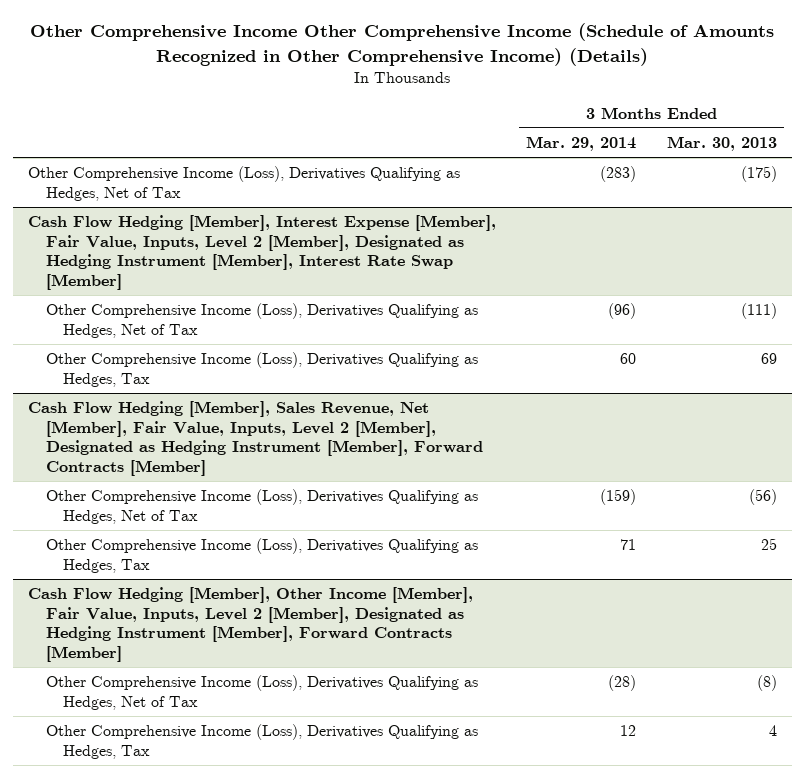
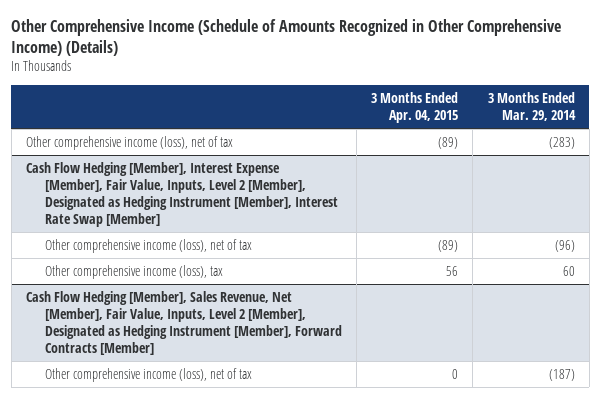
[30,23,775,66] Other Comprehensive Income Other Comprehensive Income (Schedule of Amounts Recognized in Other Comprehensive Income) (Details) -> [11,19,562,57] Other Comprehensive Income (Schedule of Amounts Recognized in Other Comprehensive Income) (Details)
[666,136,777,152] Mar. 30, 2013 -> none
none -> [371,91,459,123] 3 Months Ended Apr. 04, 2015
[28,166,461,201] Other Comprehensive Income (Loss), Derivatives Qualifying as Hedges, Net of Tax -> [26,135,234,150] Other comprehensive income (loss), net of tax
[45,303,478,338] Other Comprehensive Income (Loss), Derivatives Qualifying as Hedges, Net of Tax -> [44,238,252,253] Other comprehensive income (loss), net of tax
[45,352,478,387] Other Comprehensive Income (Loss), Derivatives Qualifying as Hedges, Tax -> [44,264,223,279] Other comprehensive income (loss), tax
[45,538,478,573] Other Comprehensive Income (Loss), Derivatives Qualifying as Hedges, Tax -> none
[28,587,474,662] Cash Flow Hedging [Member], Other Income [Member], Fair Value, Inputs, Level 2 [Member], Designated as Hedging Instrument [Member], Forward Contracts [Member] -> none
[45,675,478,710] Other Comprehensive Income (Loss), Derivatives Qualifying as Hedges, Net of Tax -> none
[45,724,478,759] Other Comprehensive Income (Loss), Derivatives Qualifying as Hedges, Tax -> none
[45,489,478,524] Other Comprehensive Income (Loss), Derivatives Qualifying as Hedges, Net of Tax -> [44,367,252,382] Other comprehensive income (loss), net of tax
[600,489,637,506] (159) -> [548,368,575,381] (187)

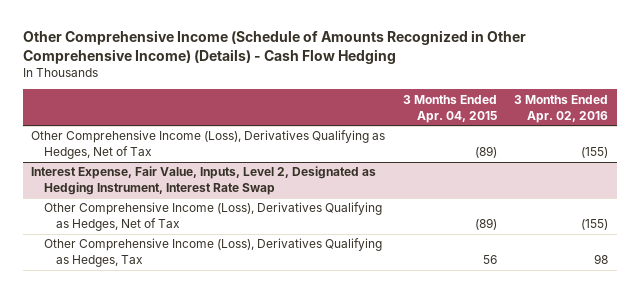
[11,19,562,57] Other Comprehensive Income (Schedule of Amounts Recognized in Other Comprehensive Income) (Details) -> [22,29,526,64] Other Comprehensive Income (Schedule of Amounts Recognized in Other Comprehensive Income) (Details) - Cash Flow Hedging
[487,91,576,121] 3 Months Ended Mar. 29, 2014 -> none
none -> [514,94,609,123] 3 Months Ended Apr. 02, 2016
[26,290,342,356] Cash Flow Hedging [Member], Sales Revenue, Net [Member], Fair Value, Inputs, Level 2 [Member], Designated as Hedging Instrument [Member], Forward Contracts [Member] -> none
[44,367,252,382] Other comprehensive income (loss), net of tax -> none
[26,135,234,150] Other comprehensive income (loss), net of tax -> [31,130,386,160] Other Comprehensive Income (Loss), Derivatives Qualifying as Hedges, Net of Tax
[26,161,338,228] Cash Flow Hedging [Member], Interest Expense [Member], Fair Value, Inputs, Level 2 [Member], Designated as Hedging Instrument [Member], Interest Rate Swap [Member] -> [31,166,377,196] Interest Expense, Fair Value, Inputs, Level 2, Designated as Hedging Instrument, Interest Rate Swap
[44,238,252,253] Other comprehensive income (loss), net of tax -> [43,202,382,232] Other Comprehensive Income (Loss), Derivatives Qualifying as Hedges, Net of Tax
[44,264,223,279] Other comprehensive income (loss), tax -> [43,238,382,268] Other Comprehensive Income (Loss), Derivatives Qualifying as Hedges, Tax

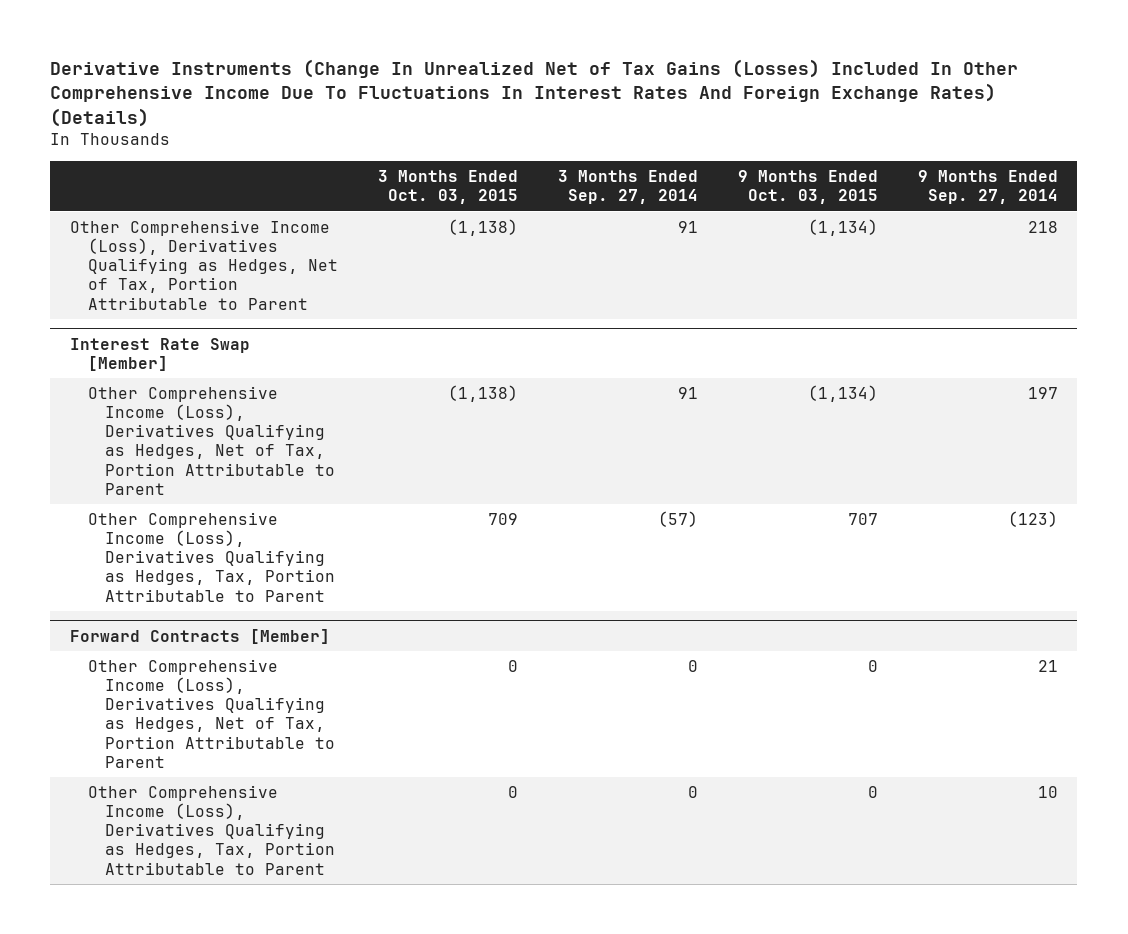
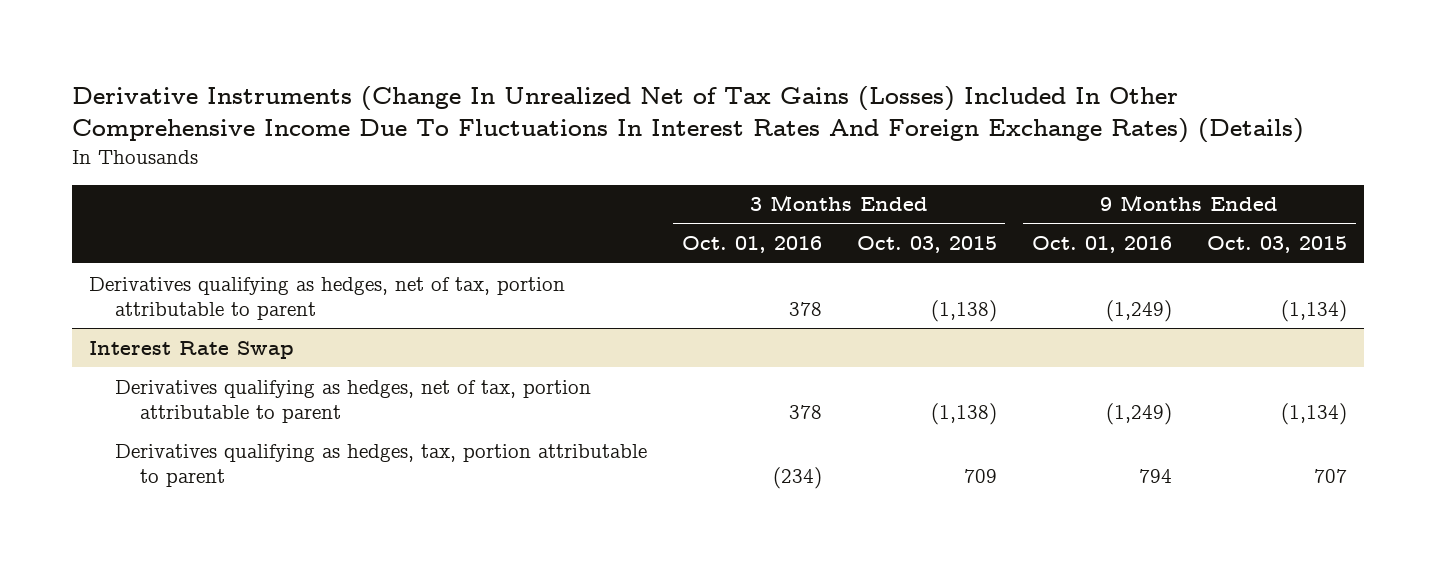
[557,170,698,205] 3 Months Ended Sep. 27, 2014 -> none
[917,170,1058,205] 9 Months Ended Sep. 27, 2014 -> none
none -> [681,236,822,254] Oct. 01, 2016
none -> [1031,236,1172,254] Oct. 01, 2016
[70,628,331,644] Forward Contracts [Member] -> none
[87,659,336,768] Other Comprehensive Income (Loss), Derivatives Qualifying as Hedges, Net of Tax, Portion Attributable to Parent -> none
[87,785,336,875] Other Comprehensive Income (Loss), Derivatives Qualifying as Hedges, Tax, Portion Attributable to Parent -> none
[70,220,338,310] Other Comprehensive Income (Loss), Derivatives Qualifying as Hedges, Net of Tax, Portion Attributable to Parent -> [89,276,566,320] Derivatives qualifying as hedges, net of tax, portion attributable to parent
[70,337,251,371] Interest Rate Swap [Member] -> [89,340,295,359] Interest Rate Swap
[87,386,336,495] Other Comprehensive Income (Loss), Derivatives Qualifying as Hedges, Net of Tax, Portion Attributable to Parent -> [114,379,591,423] Derivatives qualifying as hedges, net of tax, portion attributable to parent
[87,512,336,602] Other Comprehensive Income (Loss), Derivatives Qualifying as Hedges, Tax, Portion Attributable to Parent -> [114,443,647,487] Derivatives qualifying as hedges, tax, portion attributable to parent

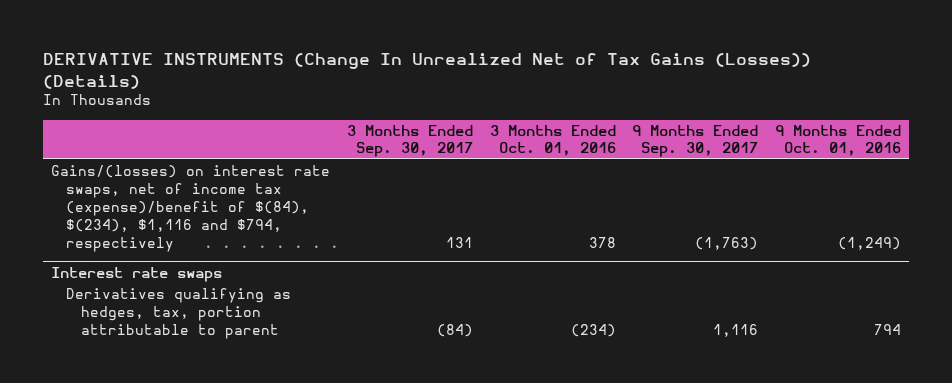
[71,85,1304,143] Derivative Instruments (Change In Unrealized Net of Tax Gains (Losses) Included In Other Comprehensive Income Due To Fluctuations In Interest Rates And Foreign Exchange Rates) (Details) -> [42,52,811,89] DERIVATIVE INSTRUMENTS (Change In Unrealized Net of Tax Gains (Losses)) (Details)
[856,236,997,254] Oct. 03, 2015 -> none
[1206,236,1347,254] Oct. 03, 2015 -> none
none -> [346,124,473,158] 3 Months Ended Sep. 30, 2017
none -> [632,124,759,158] 9 Months Ended Sep. 30, 2017
[114,379,591,423] Derivatives qualifying as hedges, net of tax, portion attributable to parent -> none
[89,276,566,320] Derivatives qualifying as hedges, net of tax, portion attributable to parent -> [51,165,331,252] Gains/(losses) on interest rate swaps, net of income tax (expense)/benefit of $(84), $(234), $1,116 and $794, respectively
[89,340,295,359] Interest Rate Swap -> [51,266,223,282] Interest rate swaps

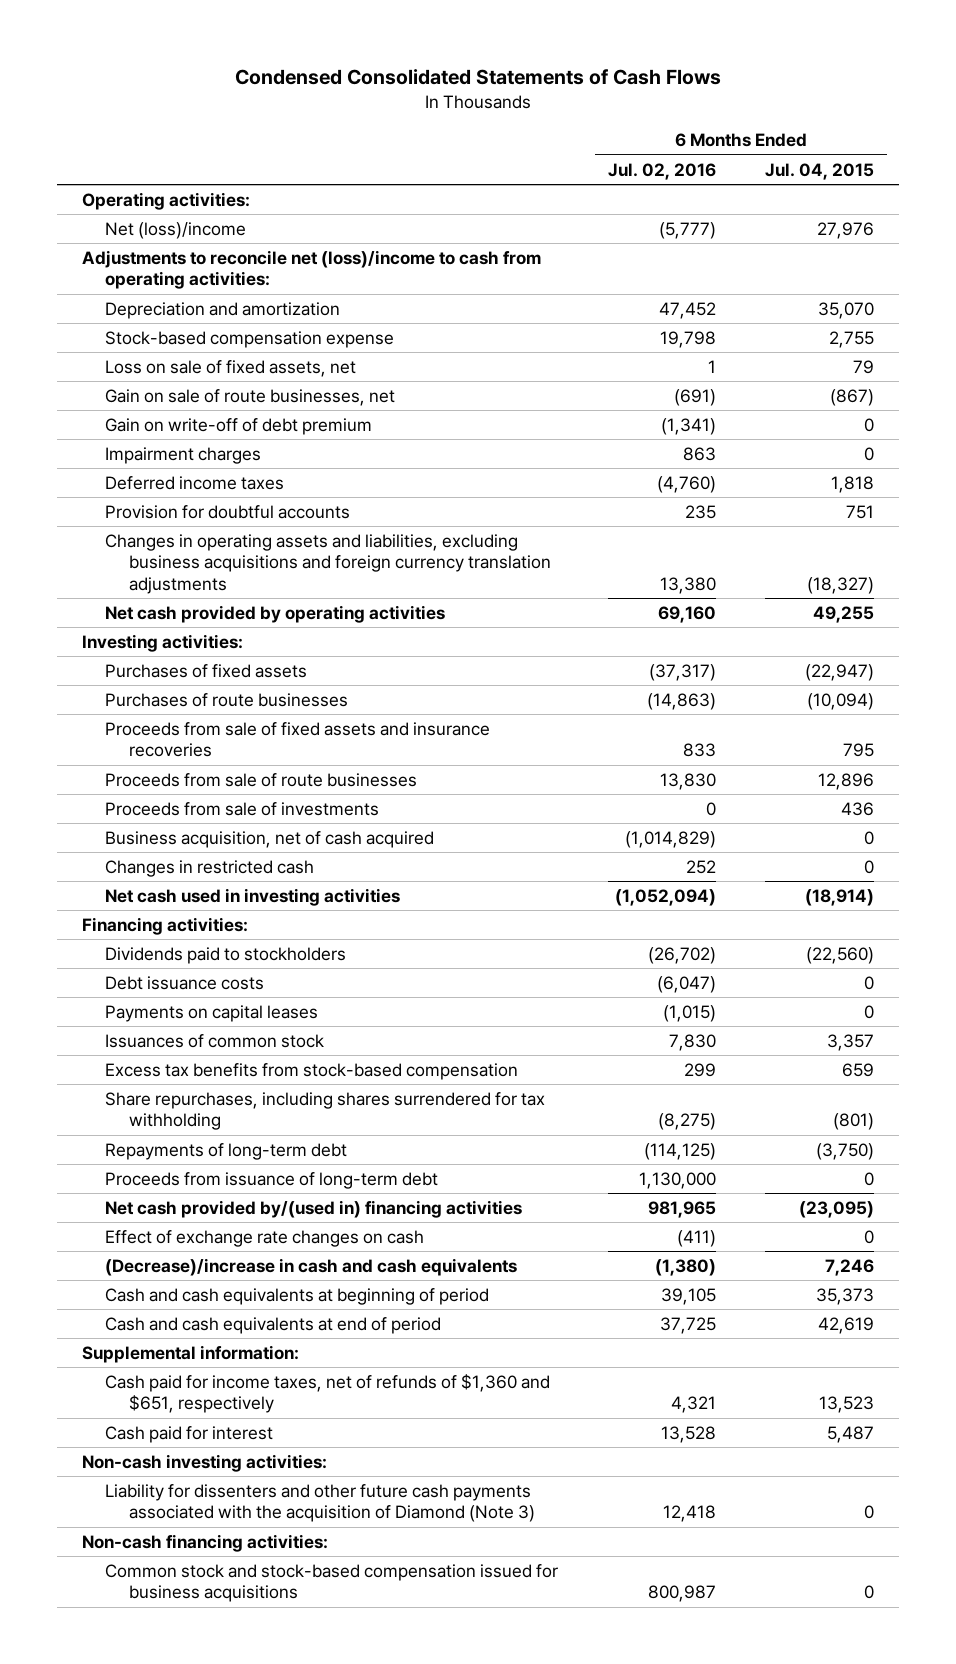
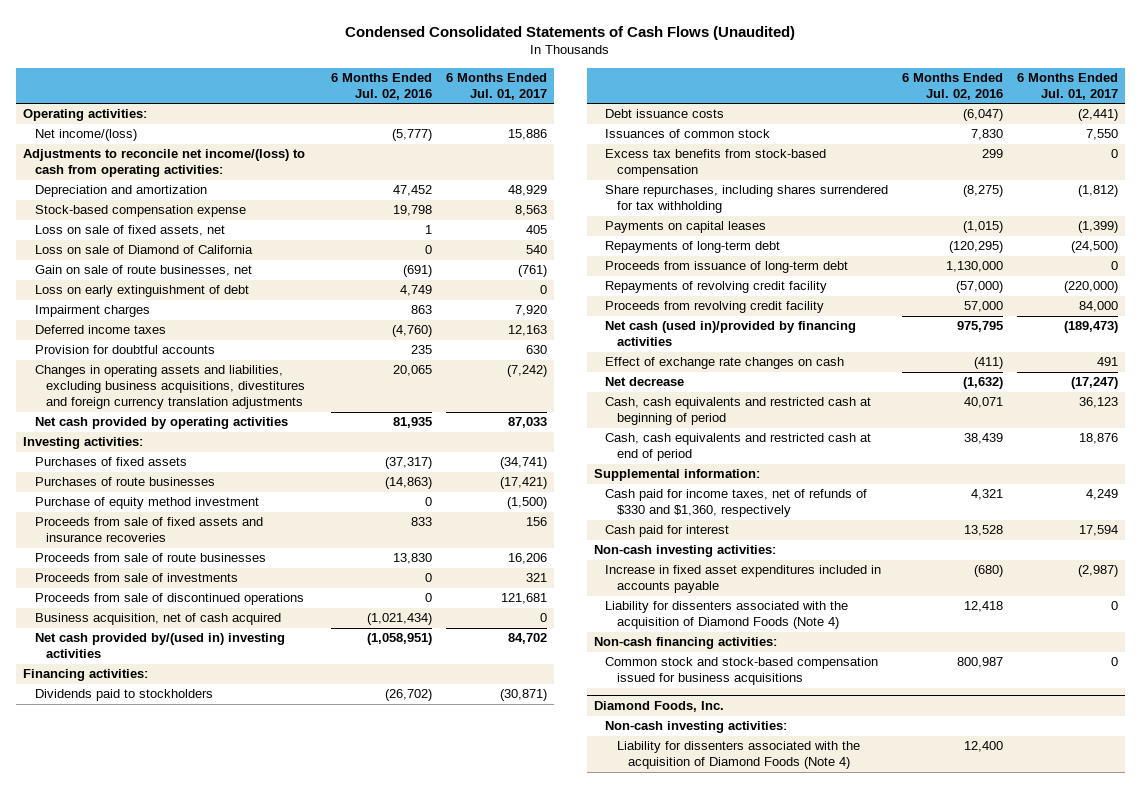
[235,69,722,86] Condensed Consolidated Statements of Cash Flows -> [345,25,796,40] Condensed Consolidated Statements of Cash Flows (Unaudited)
[765,162,875,180] Jul. 04, 2015 -> none
none -> [446,73,548,100] 6 Months Ended Jul. 01, 2017
[105,221,247,239] Net (loss)/income -> [34,129,137,142] Net income/(loss)
[81,249,541,290] Adjustments to reconcile net (loss)/income to cash from operating activities: -> [23,149,306,178] Adjustments to reconcile net income/(loss) to cash from operating activities:
none -> [34,245,253,255] Loss on sale of Diamond of California
[105,417,373,435] Gain on write-off of debt premium -> none
none -> [34,285,249,298] Loss on early extinguishment of debt
[105,533,551,594] Changes in operating assets and liabilities, excluding business acquisitions and foreign currency translation adjustments -> [34,365,306,410] Changes in operating assets and liabilities, excluding business acquisitions, divestitures and foreign currency translation adjustments
[659,576,716,594] 13,380 -> [393,365,433,377] 20,065
[657,605,716,623] 69,160 -> [393,417,433,429] 81,935
none -> [34,497,259,510] Purchase of equity method investment
[105,859,315,877] Changes in restricted cash -> none
none -> [34,593,304,606] Proceeds from sale of discontinued operations
[624,830,716,848] (1,014,829) -> [367,613,433,626] (1,021,434)
[105,887,401,906] Net cash used in investing activities -> [34,633,285,659] Net cash provided by/(used in) investing activities
[614,888,716,906] (1,052,094) -> [367,633,433,646] (1,058,951)
[105,1004,319,1022] Payments on capital leases -> [605,221,767,234] Payments on capital leases
[643,1142,716,1160] (114,125) -> [948,241,1003,254] (120,295)
none -> [605,281,828,294] Repayments of revolving credit facility
none -> [605,301,825,314] Proceeds from revolving credit facility
[105,1199,523,1218] Net cash provided by/(used in) financing activities -> [605,321,857,347] Net cash (used in)/provided by financing activities
[647,1200,716,1218] 981,965 -> [956,321,1003,333] 975,795
[105,1257,518,1276] (Decrease)/increase in cash and cash equivalents -> none
none -> [605,377,685,387] Net decrease
[105,1287,490,1305] Cash and cash equivalents at beginning of period -> [605,397,872,426] Cash, cash equivalents and restricted cash at beginning of period
[660,1287,716,1305] 39,105 -> [963,397,1003,409] 40,071
[105,1316,442,1334] Cash and cash equivalents at end of period -> [605,433,872,462] Cash, cash equivalents and restricted cash at end of period
[659,1316,716,1334] 37,725 -> [963,433,1003,445] 38,439
[105,1373,551,1414] Cash paid for income taxes, net of refunds of $1,360 and $651, respectively -> [605,489,868,518] Cash paid for income taxes, net of refunds of $330 and $1,360, respectively
none -> [605,565,882,594] Increase in fixed asset expenditures included in accounts payable
[105,1483,535,1523] Liability for dissenters and other future cash payments associated with the acquisition of Diamond (Note 3) -> [605,601,849,630] Liability for dissenters associated with the acquisition of Diamond Foods (Note 4)
none -> [593,701,724,713] Diamond Foods, Inc.
none -> [605,721,788,734] Non-cash investing activities:
none -> [616,741,860,770] Liability for dissenters associated with the acquisition of Diamond Foods (Note 4)

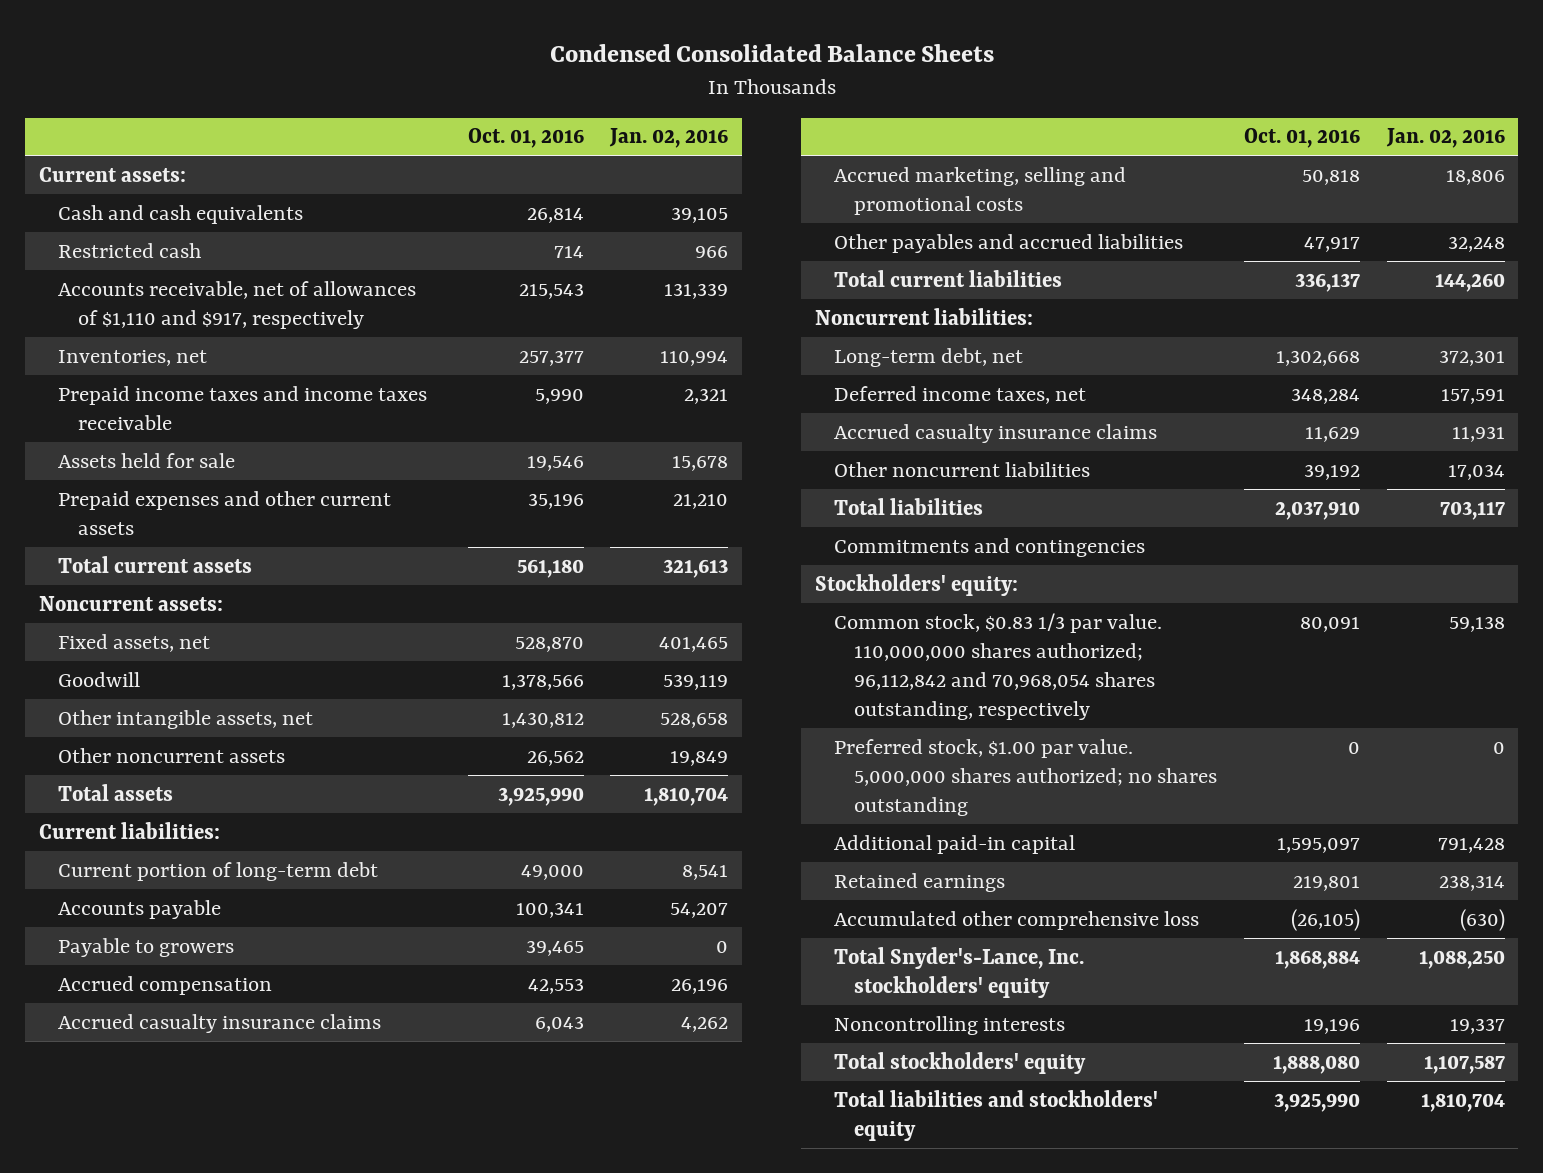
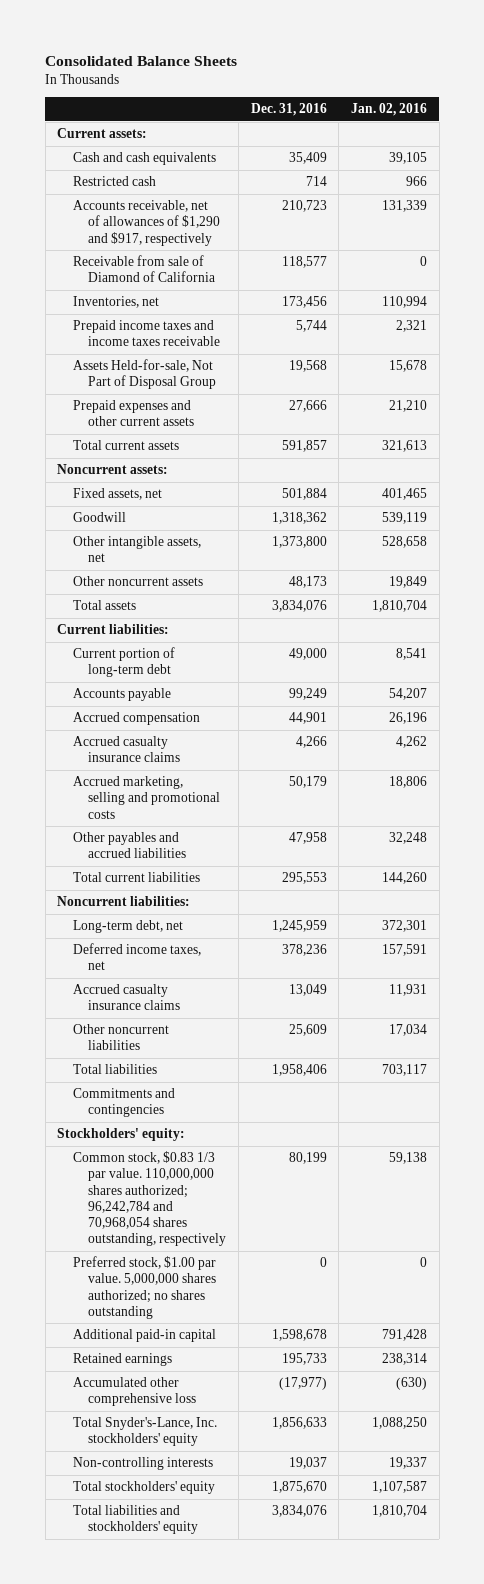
[549,43,994,62] Condensed Consolidated Balance Sheets -> [45,55,238,66] Consolidated Balance Sheets
[467,128,584,149] Oct. 01, 2016 -> none
none -> [250,103,327,117] Dec. 31, 2016
[58,280,417,329] Accounts receivable, net of allowances of $1,110 and $917, respectively -> [72,200,220,246] Accounts receivable, net of allowances of $1,290 and $917, respectively
none -> [72,255,215,283] Receivable from sale of Diamond of California
[58,452,236,468] Assets held for sale -> [72,359,216,390] Assets Held-for-sale, Not Part of Disposal Group
[58,937,235,957] Payable to growers -> none
[834,612,1163,720] Common stock, $0.83 1/3 par value. 110,000,000 shares authorized; 96,112,842 and 70,968,054 shares outstanding, respectively -> [72,1151,226,1247] Common stock, $0.83 1/3 par value. 110,000,000 shares authorized; 96,242,784 and 70,968,054 shares outstanding, respectively
[834,1015,1066,1035] Noncontrolling interests -> [72,1457,213,1471] Non-controlling interests

